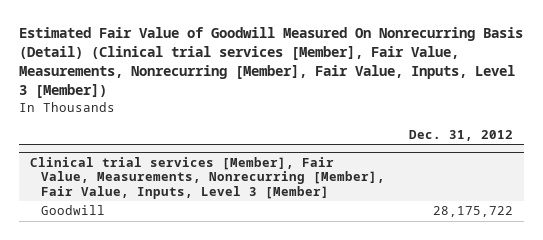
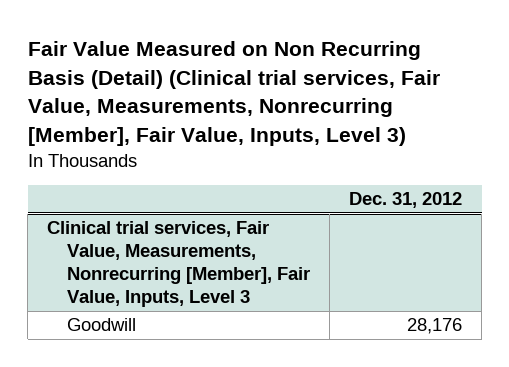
[18,26,523,99] Estimated Fair Value of Goodwill Measured On Nonrecurring Basis (Detail) (Clinical trial services [Member], Fair Value, Measurements, Nonrecurring [Member], Fair Value, Inputs, Level 3 [Member]) -> [27,41,440,146] Fair Value Measured on Non Recurring Basis (Detail) (Clinical trial services, Fair Value, Measurements, Nonrecurring [Member], Fair Value, Inputs, Level 3)
[30,156,385,199] Clinical trial services [Member], Fair Value, Measurements, Nonrecurring [Member], Fair Value, Inputs, Level 3 [Member] -> [47,221,311,308] Clinical trial services, Fair Value, Measurements, Nonrecurring [Member], Fair Value, Inputs, Level 3
[432,206,513,218] 28,175,722 -> [407,318,463,335] 28,176

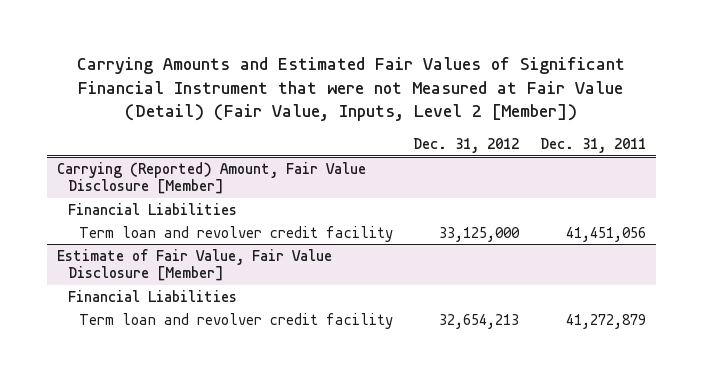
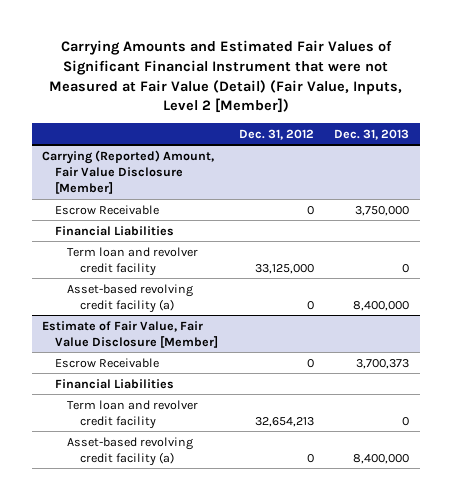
[539,138,646,154] Dec. 31, 2011 -> none
none -> [334,128,410,140] Dec. 31, 2013
none -> [54,204,159,215] Escrow Receivable
none -> [67,283,194,313] Asset-based revolving credit facility (a)
none -> [54,357,159,368] Escrow Receivable
none -> [67,436,194,466] Asset-based revolving credit facility (a)

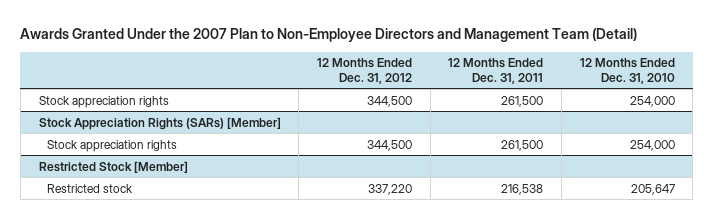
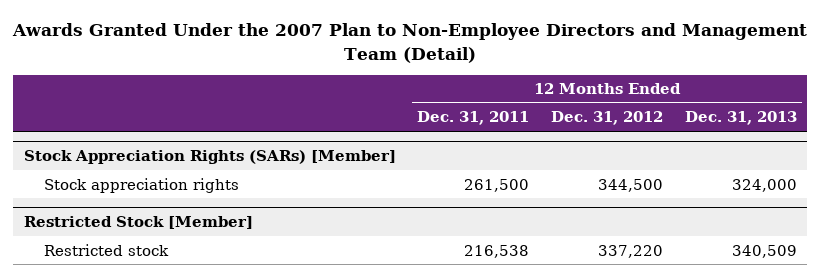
[579,58,675,84] 12 Months Ended Dec. 31, 2010 -> none
none -> [684,111,797,126] Dec. 31, 2013
[38,95,169,108] Stock appreciation rights -> none

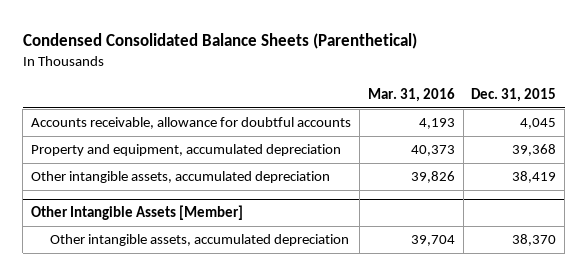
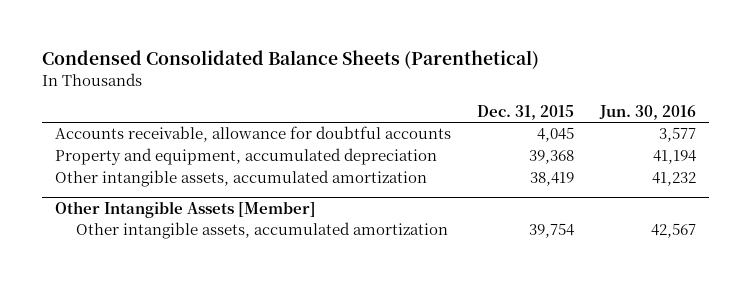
[367,88,455,103] Mar. 31, 2016 -> none
none -> [599,104,697,120] Jun. 30, 2016
[30,171,330,184] Other intangible assets, accumulated depreciation -> [55,170,428,188] Other intangible assets, accumulated amortization
[50,234,350,247] Other intangible assets, accumulated depreciation -> [75,222,448,240] Other intangible assets, accumulated amortization
[512,234,557,247] 38,370 -> [529,223,575,239] 39,754

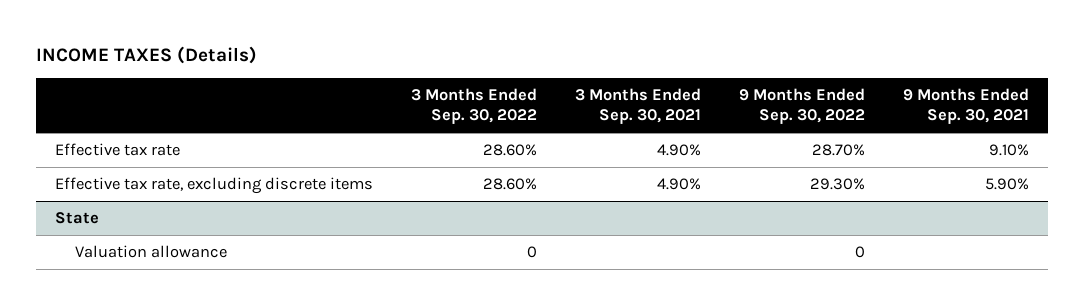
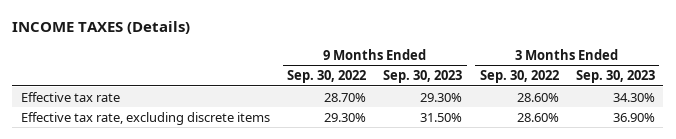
[575,87,702,125] 3 Months Ended Sep. 30, 2021 -> none
[903,87,1030,125] 9 Months Ended Sep. 30, 2021 -> none
none -> [383,70,463,84] Sep. 30, 2023
none -> [575,70,655,84] Sep. 30, 2023
[55,211,100,224] State -> none
[75,244,228,258] Valuation allowance -> none

